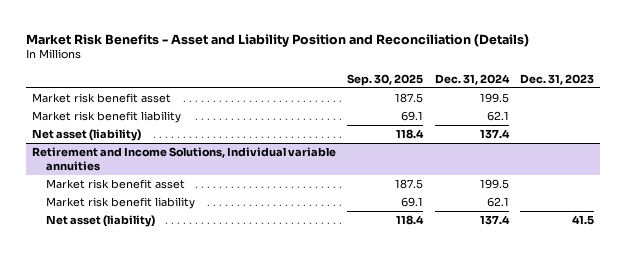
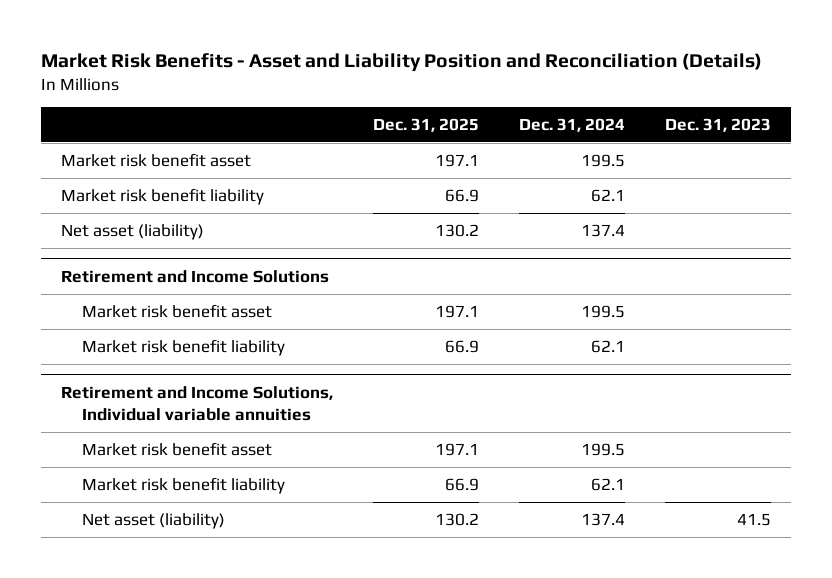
[347,73,424,86] Sep. 30, 2025 -> none
none -> [372,117,479,132] Dec. 31, 2025
none -> [60,270,329,284] Retirement and Income Solutions
none -> [81,304,272,319] Market risk benefit asset
none -> [81,339,285,357] Market risk benefit liability

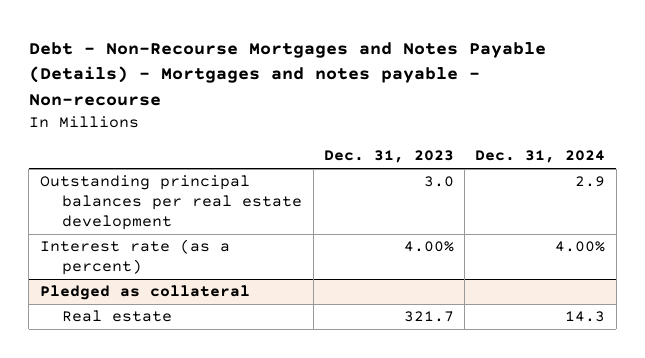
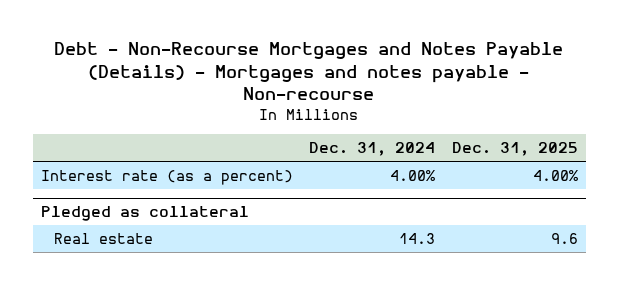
[323,150,454,164] Dec. 31, 2023 -> none
none -> [451,142,578,157] Dec. 31, 2025
[39,175,303,231] Outstanding principal balances per real estate development -> none

